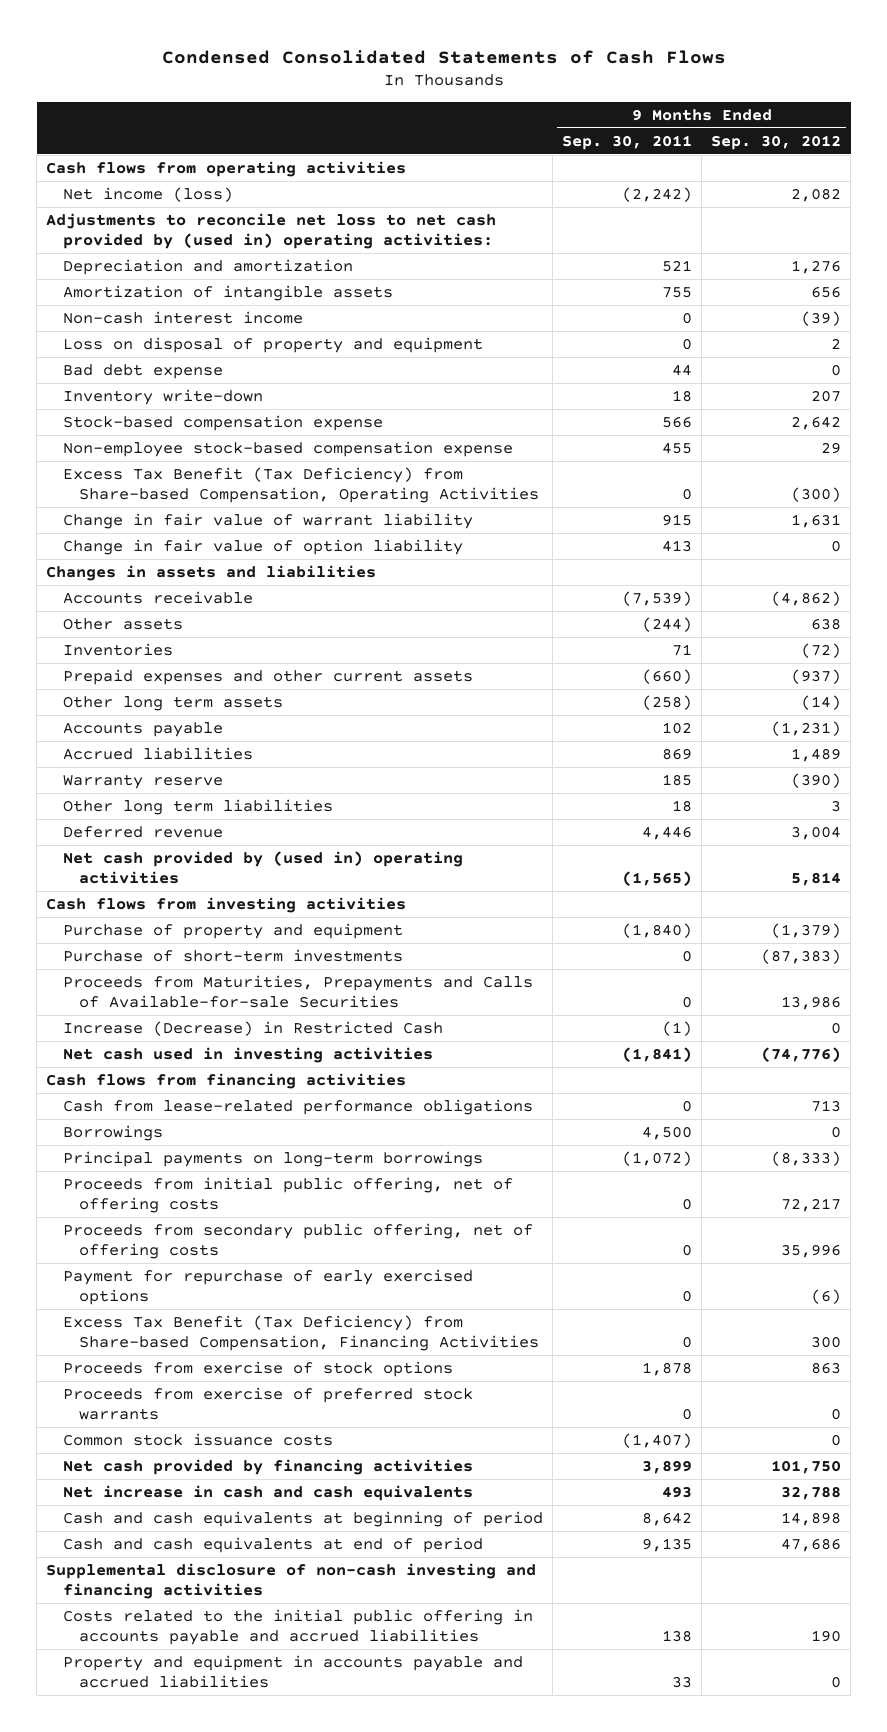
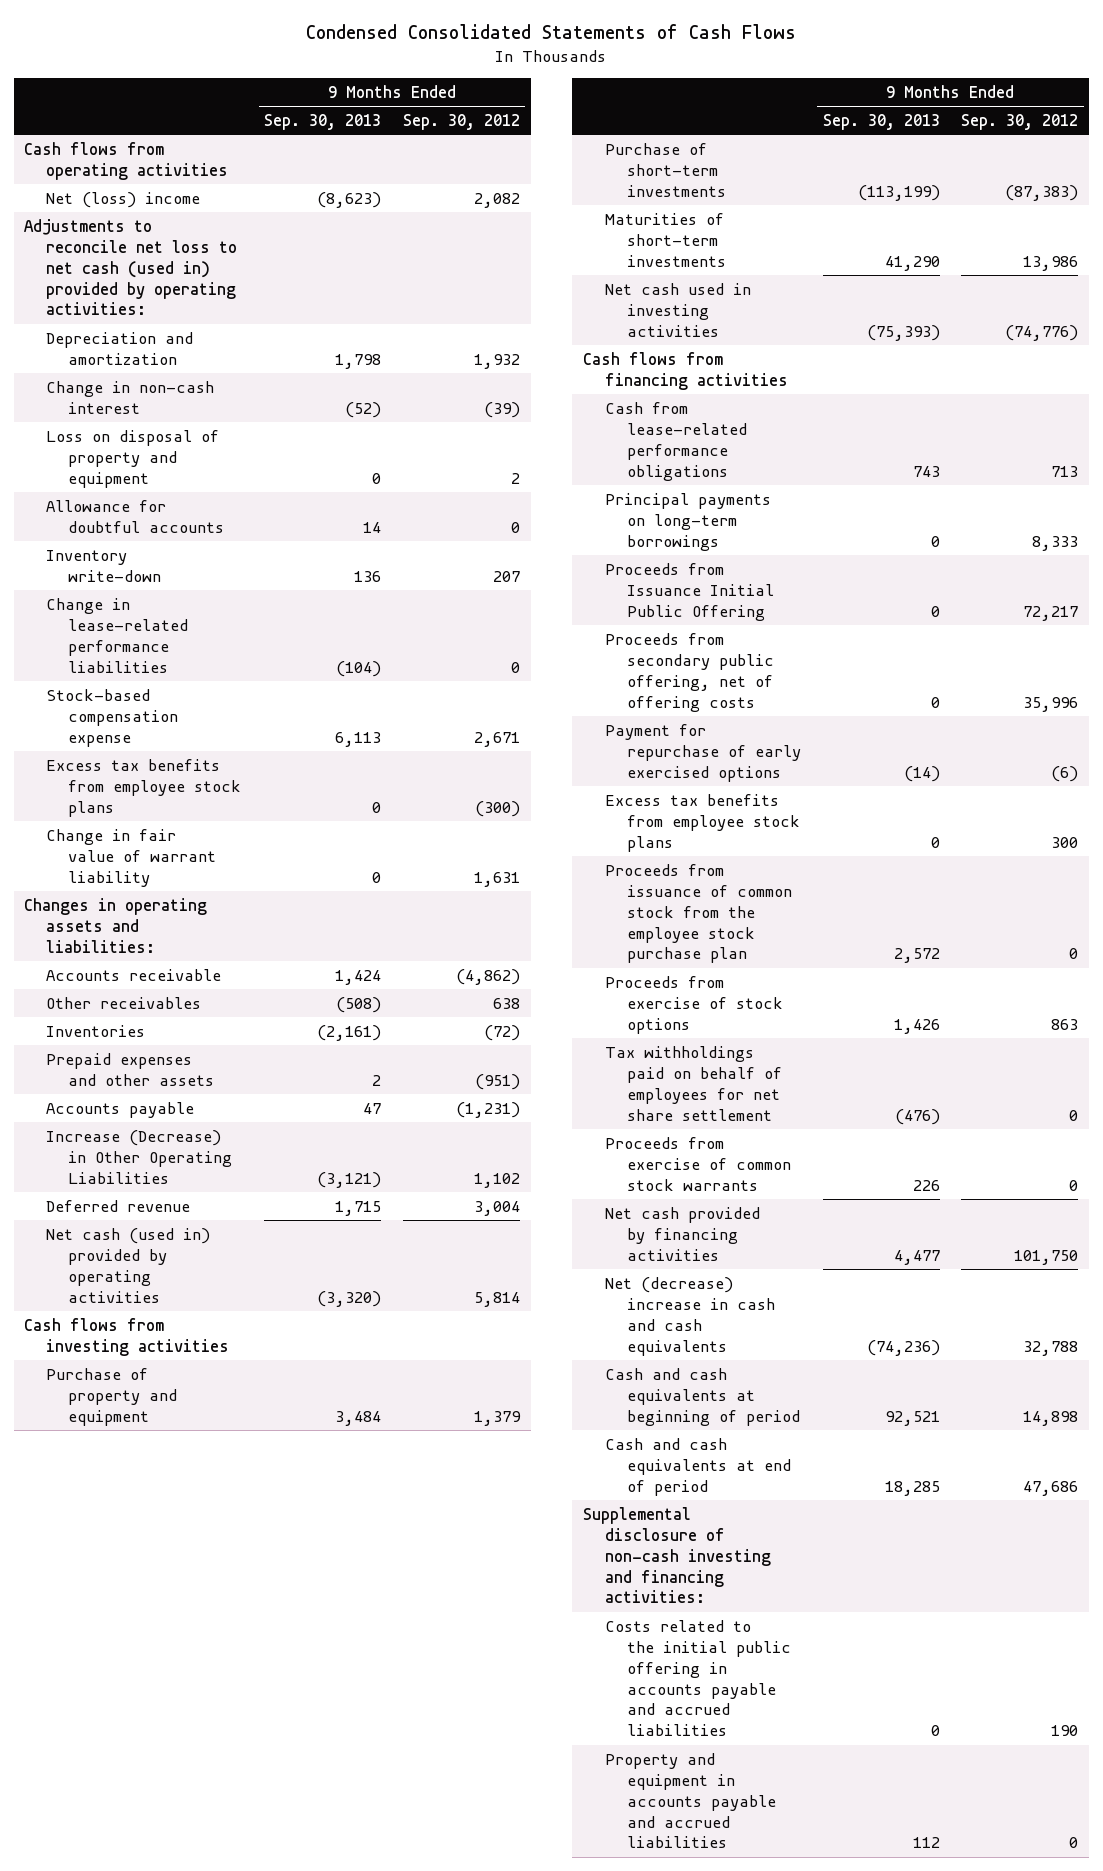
[561,134,692,150] Sep. 30, 2011 -> none
none -> [263,113,381,130] Sep. 30, 2013
[62,284,393,301] Amortization of intangible assets -> none
[62,186,233,202] Net income (loss) -> [46,191,201,208] Net (loss) income
[46,212,497,250] Adjustments to reconcile net loss to net cash provided by (used in) operating activities: -> [24,218,238,316] Adjustments to reconcile net loss to net cash (used in) provided by operating activities:
[791,259,842,274] 1,276 -> [473,353,520,369] 1,932
[62,310,303,324] Non-cash interest income -> [46,380,215,414] Change in non-cash interest
[62,363,223,379] Bad debt expense -> [46,499,225,533] Allowance for doubtful accounts
[62,440,513,457] Non-employee stock-based compensation expense -> none
none -> [46,597,189,673] Change in lease-related performance liabilities
[791,415,842,430] 2,642 -> [473,731,520,747] 2,671
[62,466,539,504] Excess Tax Benefit (Tax Deficiency) from Share-based Compensation, Operating Activities -> [46,758,242,817] Excess tax benefits from employee stock plans
[62,538,463,555] Change in fair value of option liability -> none
[46,564,377,581] Changes in assets and liabilities -> [24,897,208,953] Changes in operating assets and liabilities:
[62,617,183,630] Other assets -> [46,996,202,1009] Other receivables
[62,695,283,711] Other long term assets -> none
[62,668,473,685] Prepaid expenses and other current assets -> [46,1052,215,1086] Prepaid expenses and other assets
[791,668,842,684] (937) -> [474,1073,520,1090] (951)
[62,746,253,760] Accrued liabilities -> none
[62,773,223,789] Warranty reserve -> none
[62,798,333,815] Other long term liabilities -> none
none -> [46,1129,233,1184] Increase (Decrease) in Other Operating Liabilities
[62,850,463,885] Net cash provided by (used in) operating activities -> [46,1227,211,1303] Net cash (used in) provided by operating activities
[771,922,842,938] (1,379) -> [473,1410,521,1426] 1,379
[62,1020,443,1036] Increase (Decrease) in Restricted Cash -> none
[62,974,533,1009] Proceeds from Maturities, Prepayments and Calls of Available-for-sale Securities -> [604,212,726,267] Maturities of short-term investments
[62,1124,163,1141] Borrowings -> none
[771,1150,842,1166] (8,333) -> [1032,535,1079,551] 8,333
[62,1176,513,1214] Proceeds from initial public offering, net of offering costs -> [604,562,774,621] Proceeds from Issuance Initial Public Offering
[62,1314,539,1352] Excess Tax Benefit (Tax Deficiency) from Share-based Compensation, Financing Activities -> [604,793,800,852] Excess tax benefits from employee stock plans
none -> [604,863,792,964] Proceeds from issuance of common stock from the employee stock purchase plan
[62,1432,333,1446] Common stock issuance costs -> none
none -> [604,1045,782,1121] Tax withholdings paid on behalf of employees for net share settlement
[62,1386,473,1421] Proceeds from exercise of preferred stock warrants -> [604,1136,791,1191] Proceeds from exercise of common stock warrants
[62,1484,473,1501] Net increase in cash and cash equivalents -> [604,1276,775,1356] Net (decrease) increase in cash and cash equivalents
[46,1562,537,1600] Supplemental disclosure of non-cash investing and financing activities -> [583,1506,771,1604] Supplemental disclosure of non-cash investing and financing activities:

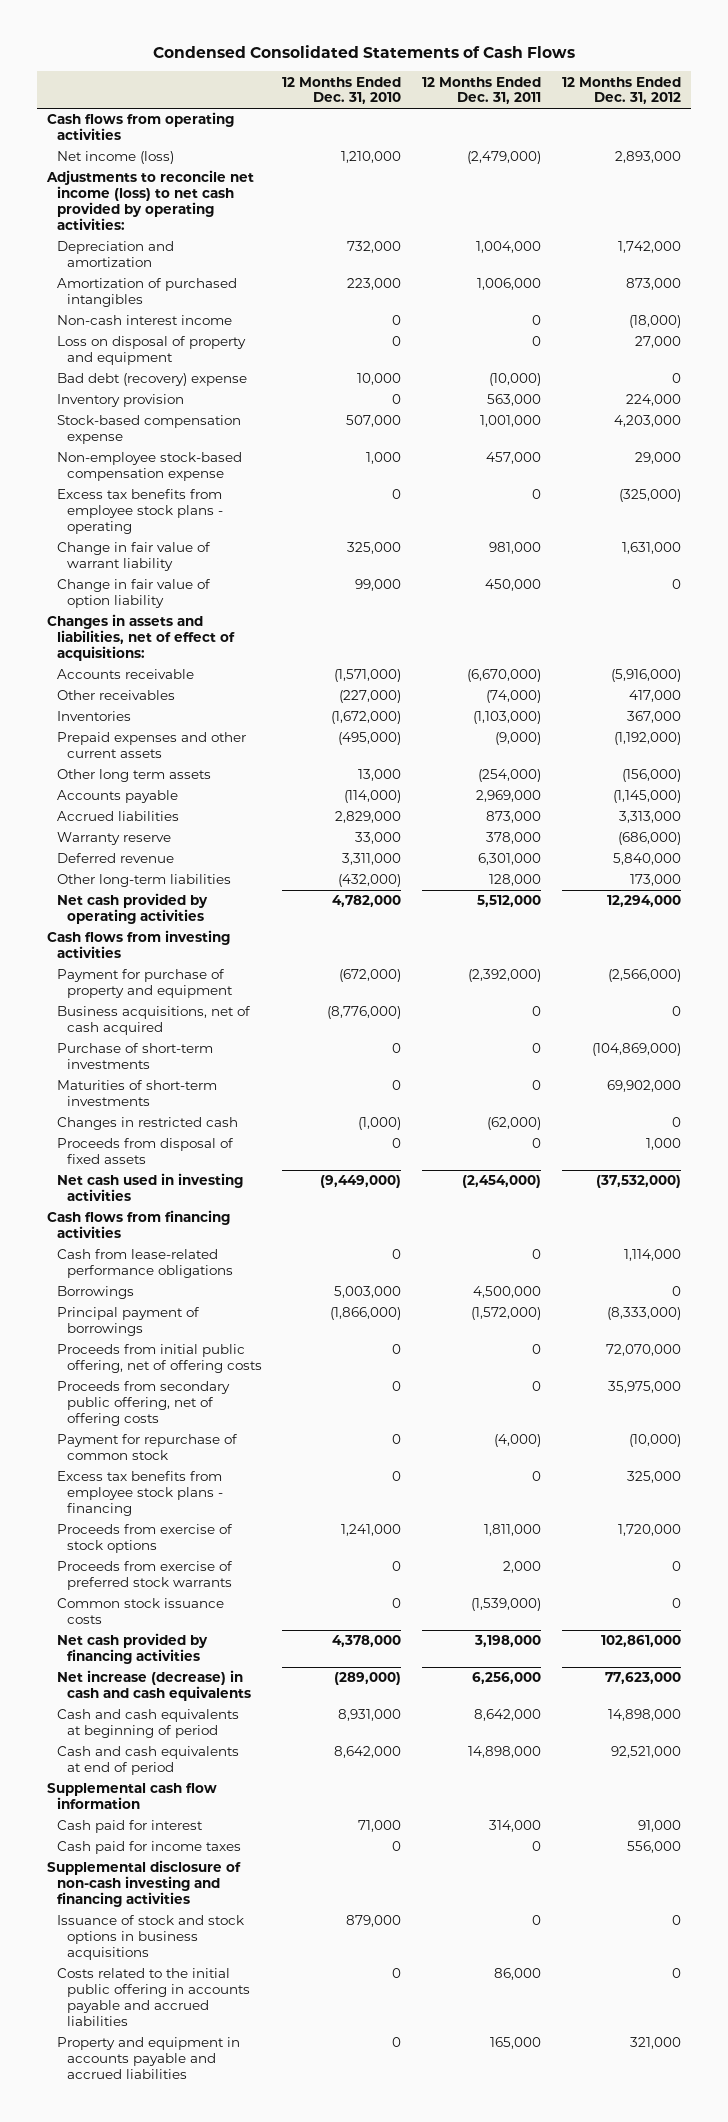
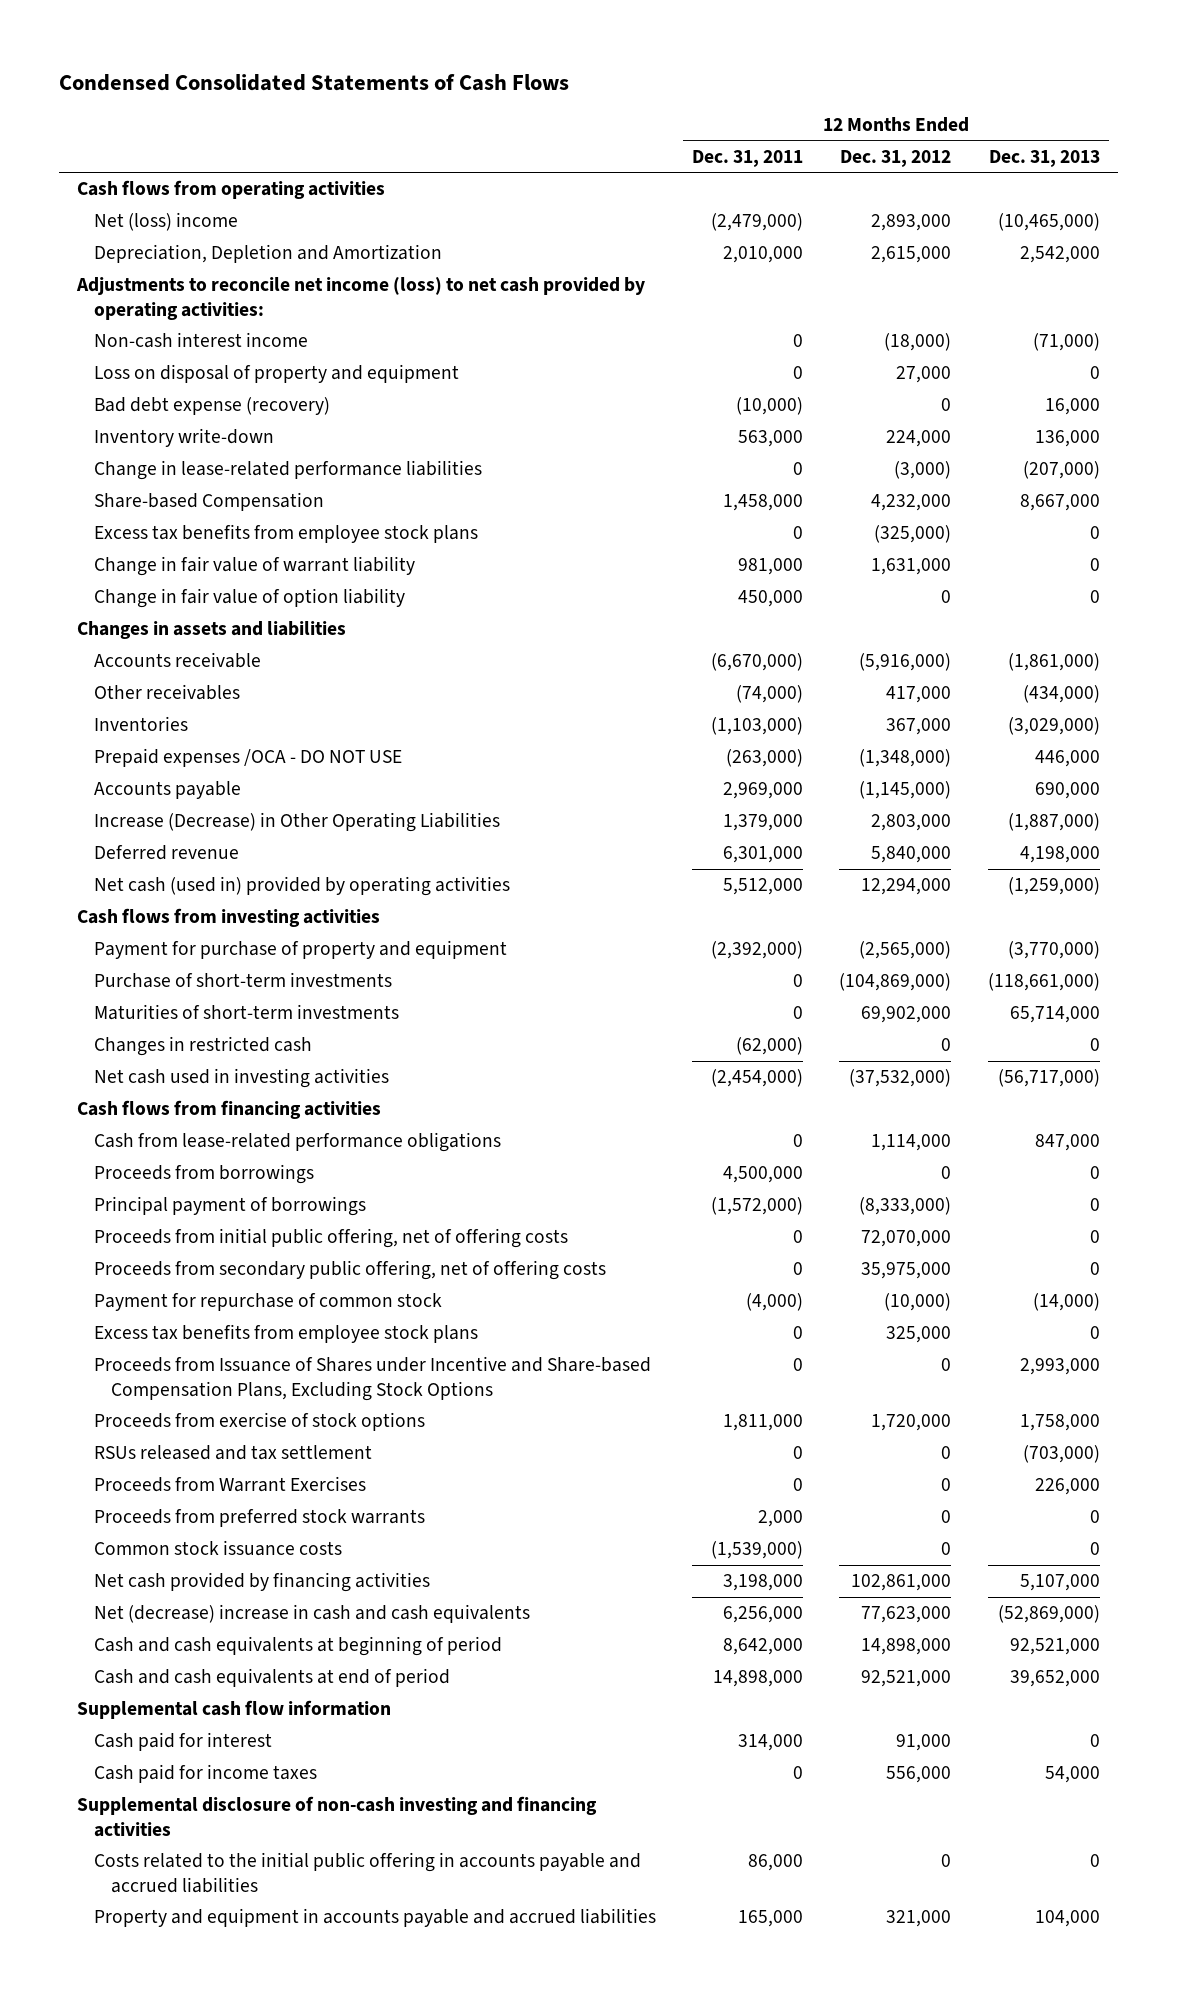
[282,76,402,105] 12 Months Ended Dec. 31, 2010 -> none
none -> [988,150,1100,168] Dec. 31, 2013
[57,151,175,165] Net income (loss) -> [93,212,238,232] Net (loss) income
none -> [93,244,442,264] Depreciation, Depletion and Amortization
[57,241,175,268] Depreciation and amortization -> none
[57,278,238,308] Amortization of purchased intangibles -> none
[57,415,242,445] Stock-based compensation expense -> none
[57,452,243,482] Non-employee stock-based compensation expense -> none
[57,373,248,387] Bad debt (recovery) expense -> [93,397,330,416] Bad debt expense (recovery)
[57,394,185,408] Inventory provision -> [93,428,274,448] Inventory write-down
none -> [93,460,482,481] Change in lease-related performance liabilities
none -> [93,492,324,512] Share-based Compensation
[57,489,223,535] Excess tax benefits from employee stock plans - operating -> [93,524,478,544] Excess tax benefits from employee stock plans
[47,614,236,662] Changes in assets and liabilities, net of effect of acquisitions: -> [77,621,347,640] Changes in assets and liabilities
[57,769,212,783] Other long term assets -> none
[57,732,247,759] Prepaid expenses and other current assets -> [93,748,402,768] Prepaid expenses /OCA - DO NOT USE
[495,732,542,746] (9,000) -> [726,749,804,768] (263,000)
[613,732,681,746] (1,192,000) -> [859,749,952,768] (1,348,000)
[57,811,180,822] Accrued liabilities -> none
[57,832,172,846] Warranty reserve -> none
none -> [93,812,500,833] Increase (Decrease) in Other Operating Liabilities
[57,874,232,888] Other long-term liabilities -> none
[57,893,209,925] Net cash provided by operating activities -> [93,876,510,897] Net cash (used in) provided by operating activities
[57,1006,252,1036] Business acquisitions, net of cash acquired -> none
[607,969,681,983] (2,566,000) -> [859,941,952,960] (2,565,000)
[57,1138,235,1165] Proceeds from disposal of fixed assets -> none
[57,1286,135,1300] Borrowings -> [93,1164,314,1185] Proceeds from borrowings
[57,1471,223,1517] Excess tax benefits from employee stock plans - financing -> [93,1324,478,1344] Excess tax benefits from employee stock plans
none -> [93,1356,651,1401] Proceeds from Issuance of Shares under Incentive and Share-based Compensation Plans, Excluding Stock Options
none -> [93,1445,372,1461] RSUs released and tax settlement
[57,1561,234,1591] Proceeds from exercise of preferred stock warrants -> [93,1476,366,1493] Proceeds from Warrant Exercises
[503,1561,542,1574] 2,000 -> [793,1478,804,1492] 0
none -> [93,1509,425,1528] Proceeds from preferred stock warrants
[57,1670,251,1702] Net increase (decrease) in cash and cash equivalents -> [93,1604,530,1624] Net (decrease) increase in cash and cash equivalents
[57,1915,245,1961] Issuance of stock and stock options in business acquisitions -> none

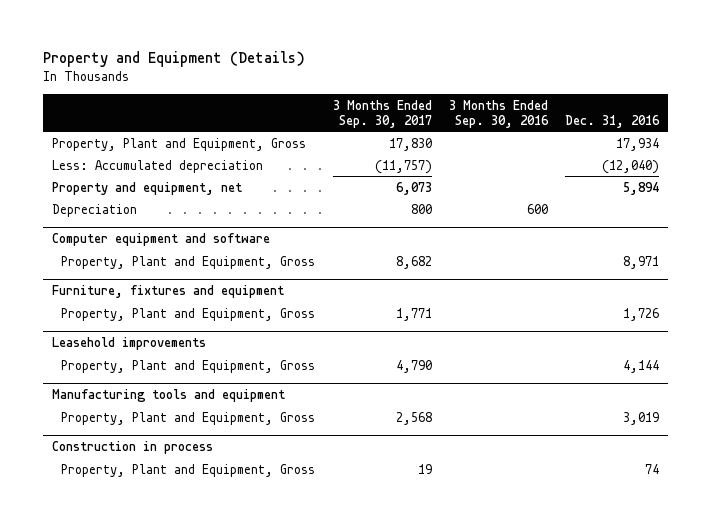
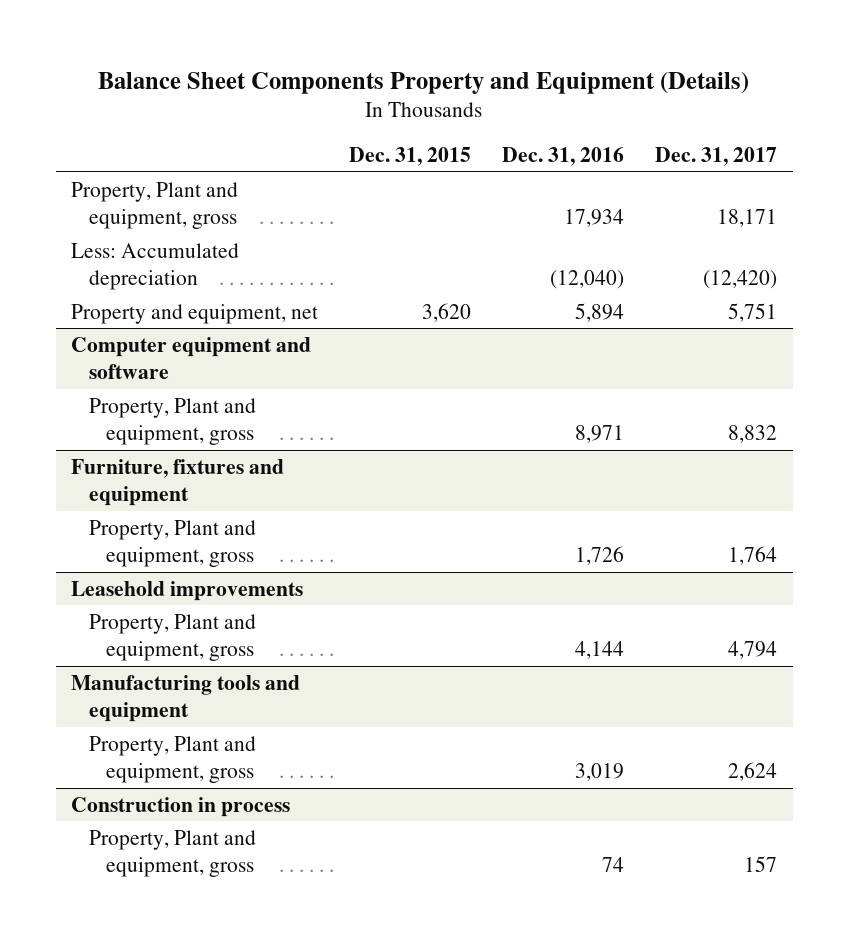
[43,51,306,68] Property and Equipment (Details) -> [98,71,750,94] Balance Sheet Components Property and Equipment (Details)
[332,99,432,128] 3 Months Ended Sep. 30, 2017 -> none
[448,99,549,128] 3 Months Ended Sep. 30, 2016 -> none
none -> [349,147,472,167] Dec. 31, 2015
none -> [655,147,778,167] Dec. 31, 2017
[51,137,306,151] Property, Plant and Equipment, Gross -> [71,181,239,230] Property, Plant and equipment, gross
[51,203,137,217] Depreciation -> none
[61,255,316,269] Property, Plant and Equipment, Gross -> [88,397,256,446] Property, Plant and equipment, gross
[61,307,316,321] Property, Plant and Equipment, Gross -> [88,519,256,568] Property, Plant and equipment, gross
[61,359,316,373] Property, Plant and Equipment, Gross -> [88,613,256,662] Property, Plant and equipment, gross
[61,411,316,425] Property, Plant and Equipment, Gross -> [88,735,256,784] Property, Plant and equipment, gross
[61,463,316,477] Property, Plant and Equipment, Gross -> [88,829,256,878] Property, Plant and equipment, gross

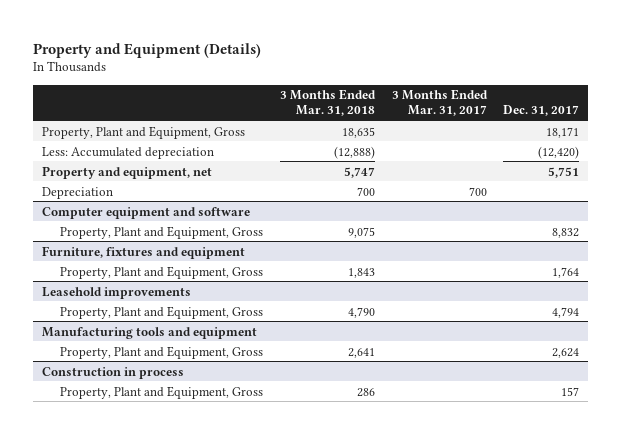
[98,71,750,94] Balance Sheet Components Property and Equipment (Details) -> [33,42,262,58] Property and Equipment (Details)
[349,147,472,167] Dec. 31, 2015 -> none
[502,147,625,167] Dec. 31, 2016 -> none
none -> [279,89,376,117] 3 Months Ended Mar. 31, 2018
none -> [391,89,488,117] 3 Months Ended Mar. 31, 2017
[71,181,239,230] Property, Plant and equipment, gross -> [41,125,245,139] Property, Plant and Equipment, Gross
none -> [41,186,113,199] Depreciation
[88,397,256,446] Property, Plant and equipment, gross -> [60,225,264,239] Property, Plant and Equipment, Gross
[88,519,256,568] Property, Plant and equipment, gross -> [60,265,264,279] Property, Plant and Equipment, Gross
[88,613,256,662] Property, Plant and equipment, gross -> [60,305,264,319] Property, Plant and Equipment, Gross
[88,735,256,784] Property, Plant and equipment, gross -> [60,345,264,359] Property, Plant and Equipment, Gross
[88,829,256,878] Property, Plant and equipment, gross -> [60,385,264,399] Property, Plant and Equipment, Gross

